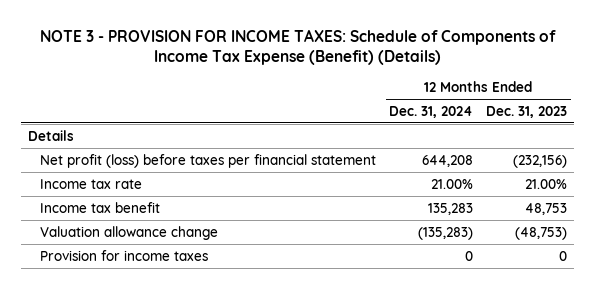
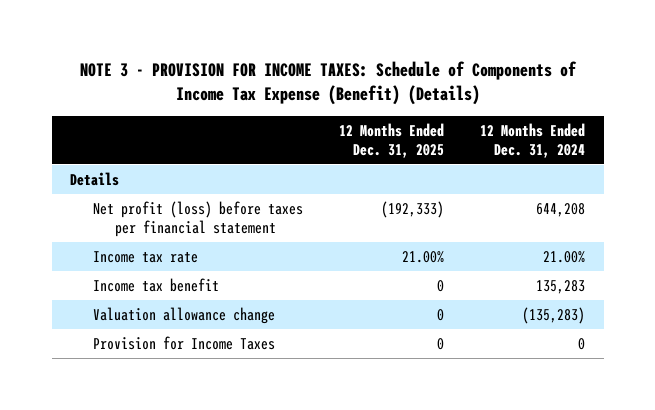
[486,105,568,118] Dec. 31, 2023 -> none
none -> [339,122,445,158] 12 Months Ended Dec. 31, 2025
[39,249,208,261] Provision for income taxes -> [92,335,275,350] Provision for Income Taxes

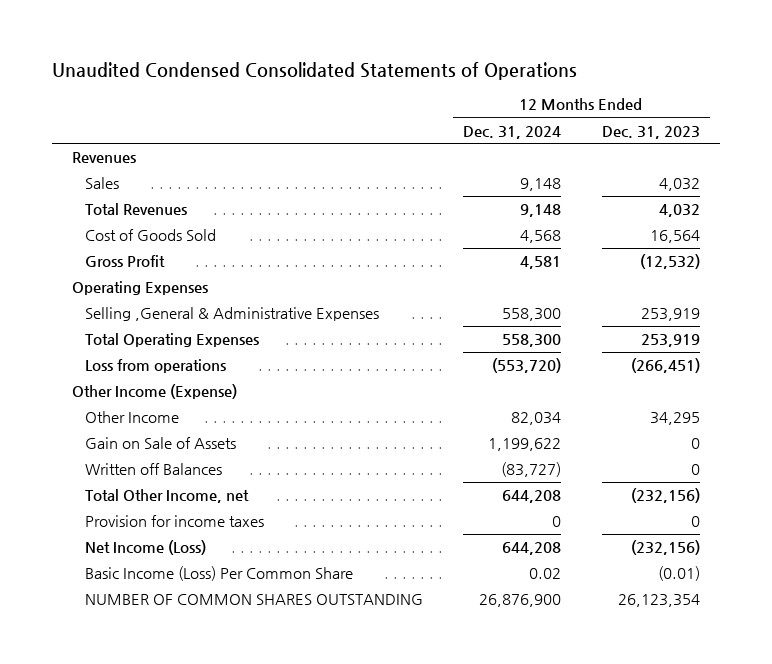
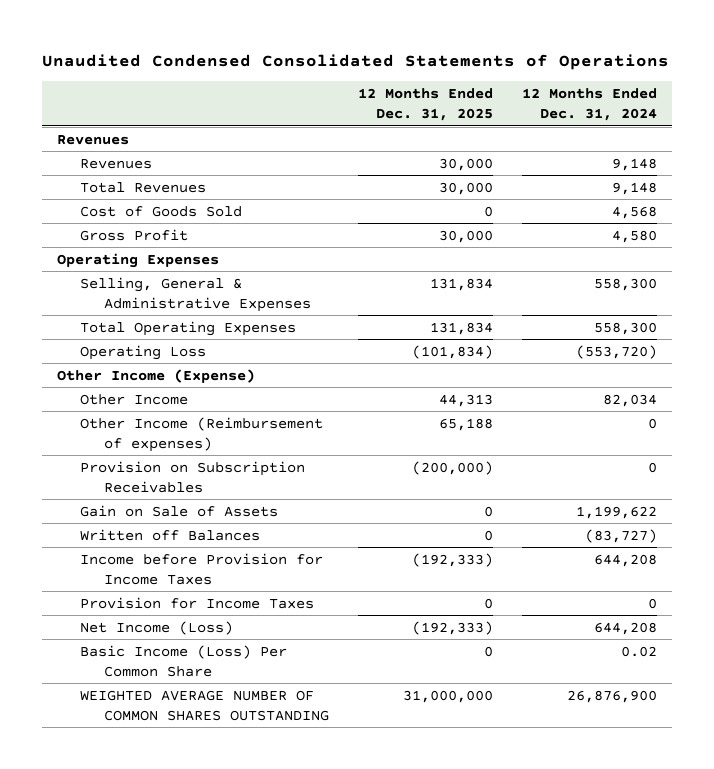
[601,125,700,139] Dec. 31, 2023 -> none
none -> [358,88,494,122] 12 Months Ended Dec. 31, 2025
[85,177,120,190] Sales -> [80,158,153,169] Revenues
[520,256,562,270] 4,581 -> [612,229,658,243] 4,580
[85,307,380,322] Selling ,General & Administrative Expenses -> [80,276,312,312] Selling, General & Administrative Expenses
[85,359,227,374] Loss from operations -> [80,344,207,360] Operating Loss
none -> [80,416,324,452] Other Income (Reimbursement of expenses)
none -> [80,460,306,493] Provision on Subscription Receivables
[85,489,250,504] Total Other Income, net -> [80,552,324,585] Income before Provision for Income Taxes
[85,515,265,528] Provision for income taxes -> [80,596,315,609] Provision for Income Taxes
[85,594,424,606] NUMBER OF COMMON SHARES OUTSTANDING -> [80,689,330,721] WEIGHTED AVERAGE NUMBER OF COMMON SHARES OUTSTANDING

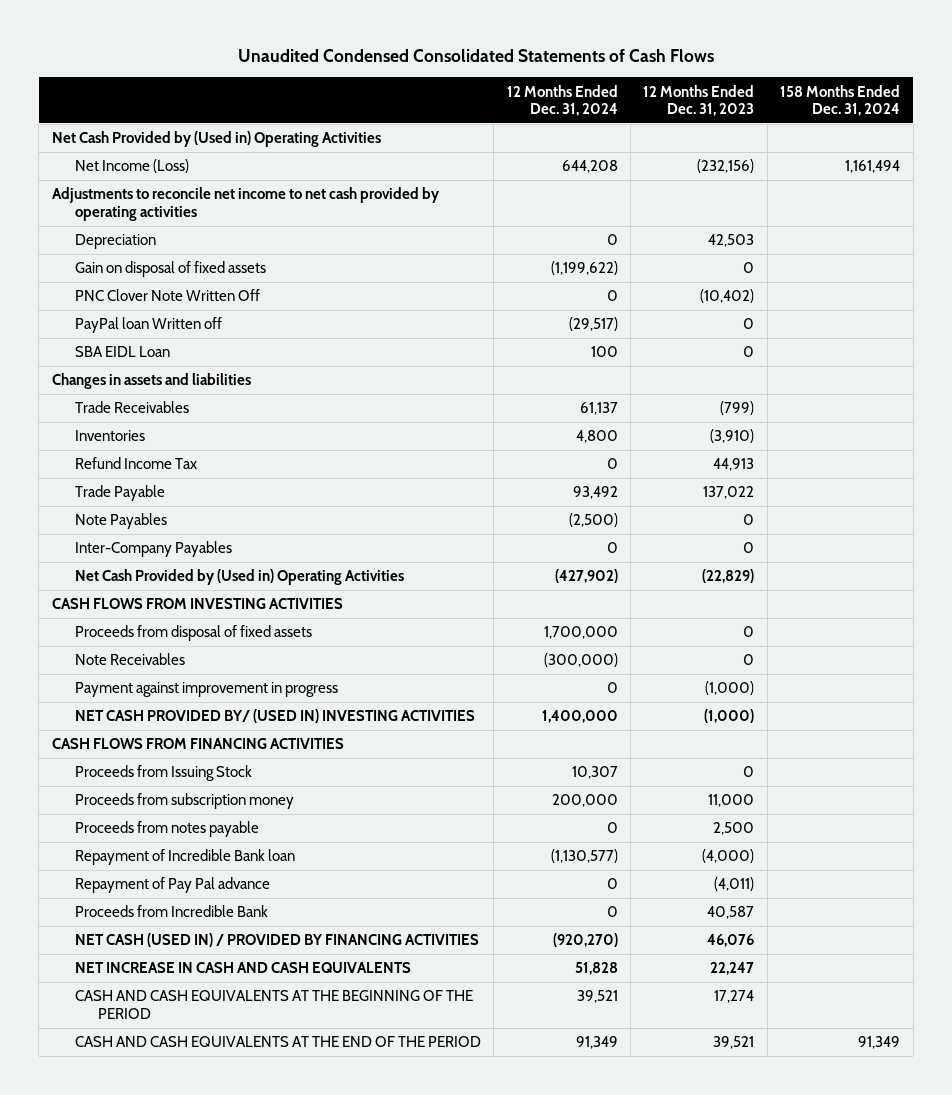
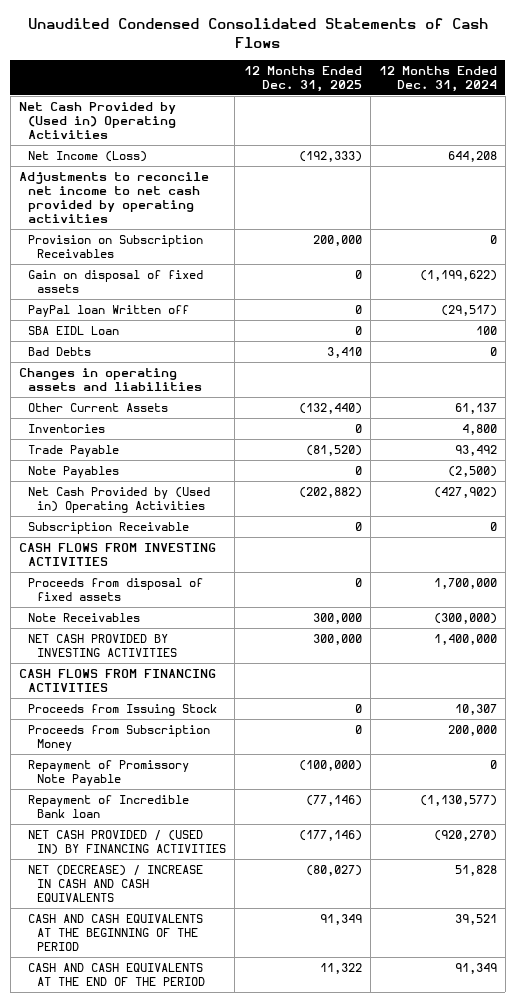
[643,84,755,116] 12 Months Ended Dec. 31, 2023 -> none
[780,84,901,116] 158 Months Ended Dec. 31, 2024 -> none
none -> [243,65,362,92] 12 Months Ended Dec. 31, 2025
[74,234,156,250] Depreciation -> none
none -> [28,235,204,259] Provision on Subscription Receivables
[74,289,260,302] PNC Clover Note Written Off -> none
none -> [28,347,92,357] Bad Debts
[51,373,251,390] Changes in assets and liabilities -> [18,368,203,392] Changes in operating assets and liabilities
[74,401,189,414] Trade Receivables -> [28,403,169,413] Other Current Assets
[74,457,197,470] Refund Income Tax -> none
[74,541,232,558] Inter-Company Payables -> none
none -> [28,522,190,535] Subscription Receivable
[74,682,338,698] Payment against improvement in progress -> none
[74,709,475,724] NET CASH PROVIDED BY/ (USED IN) INVESTING ACTIVITIES -> [28,634,178,658] NET CASH PROVIDED BY INVESTING ACTIVITIES
[74,821,259,838] Proceeds from notes payable -> none
[74,793,294,810] Proceeds from subscription money -> [28,725,211,752] Proceeds from Subscription Money
none -> [28,760,190,787] Repayment of Promissory Note Payable
[74,877,270,894] Repayment of Pay Pal advance -> none
[74,905,268,918] Proceeds from Incredible Bank -> none
[74,933,479,948] NET CASH (USED IN) / PROVIDED BY FINANCING ACTIVITIES -> [28,830,227,856] NET CASH PROVIDED / (USED IN) BY FINANCING ACTIVITIES
[74,962,411,974] NET INCREASE IN CASH AND CASH EQUIVALENTS -> [28,865,204,902] NET (DECREASE) / INCREASE IN CASH AND CASH EQUIVALENTS

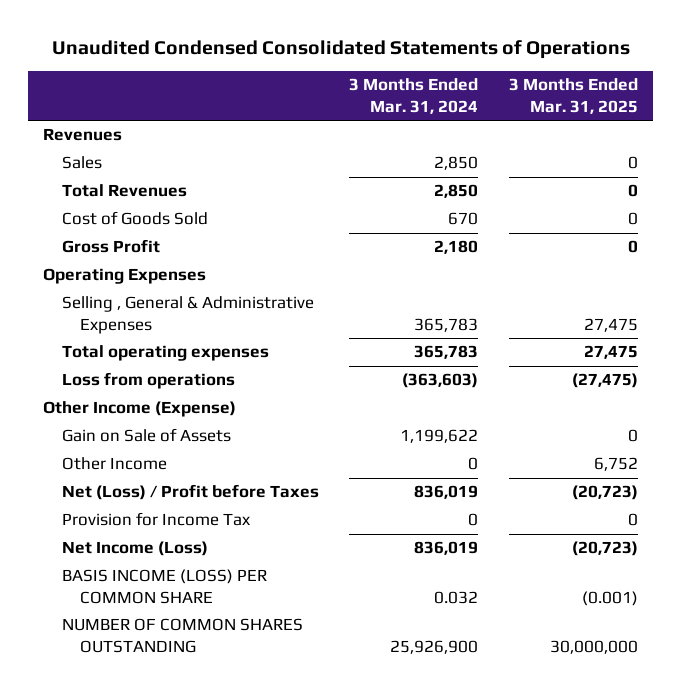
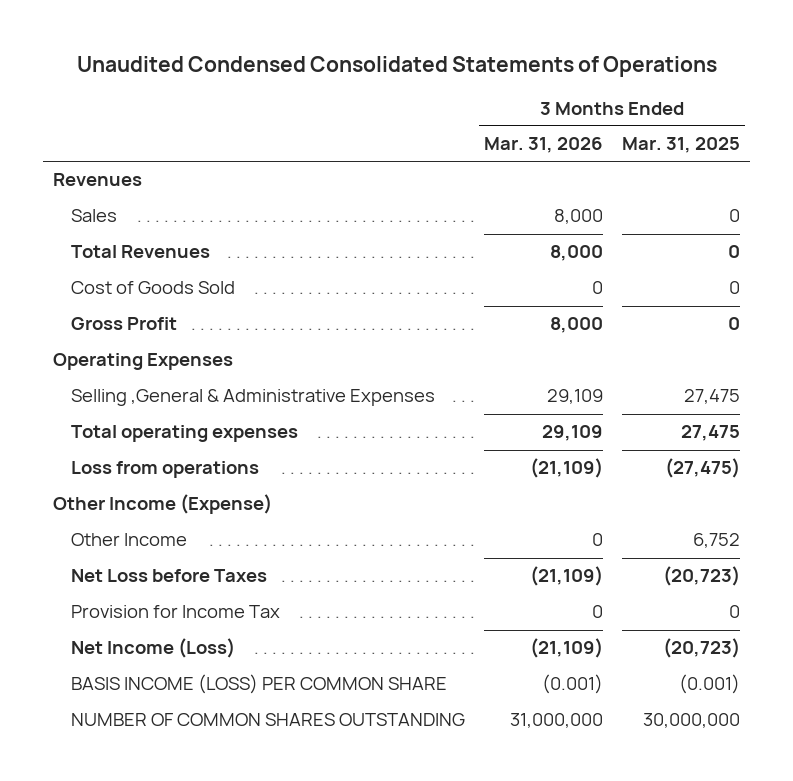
[349,78,479,115] 3 Months Ended Mar. 31, 2024 -> none
none -> [484,137,604,154] Mar. 31, 2026
[61,296,314,334] Selling , General & Administrative Expenses -> [70,389,435,407] Selling ,General & Administrative Expenses
[61,428,231,443] Gain on Sale of Assets -> none
[61,484,319,501] Net (Loss) / Profit before Taxes -> [70,569,267,583] Net Loss before Taxes

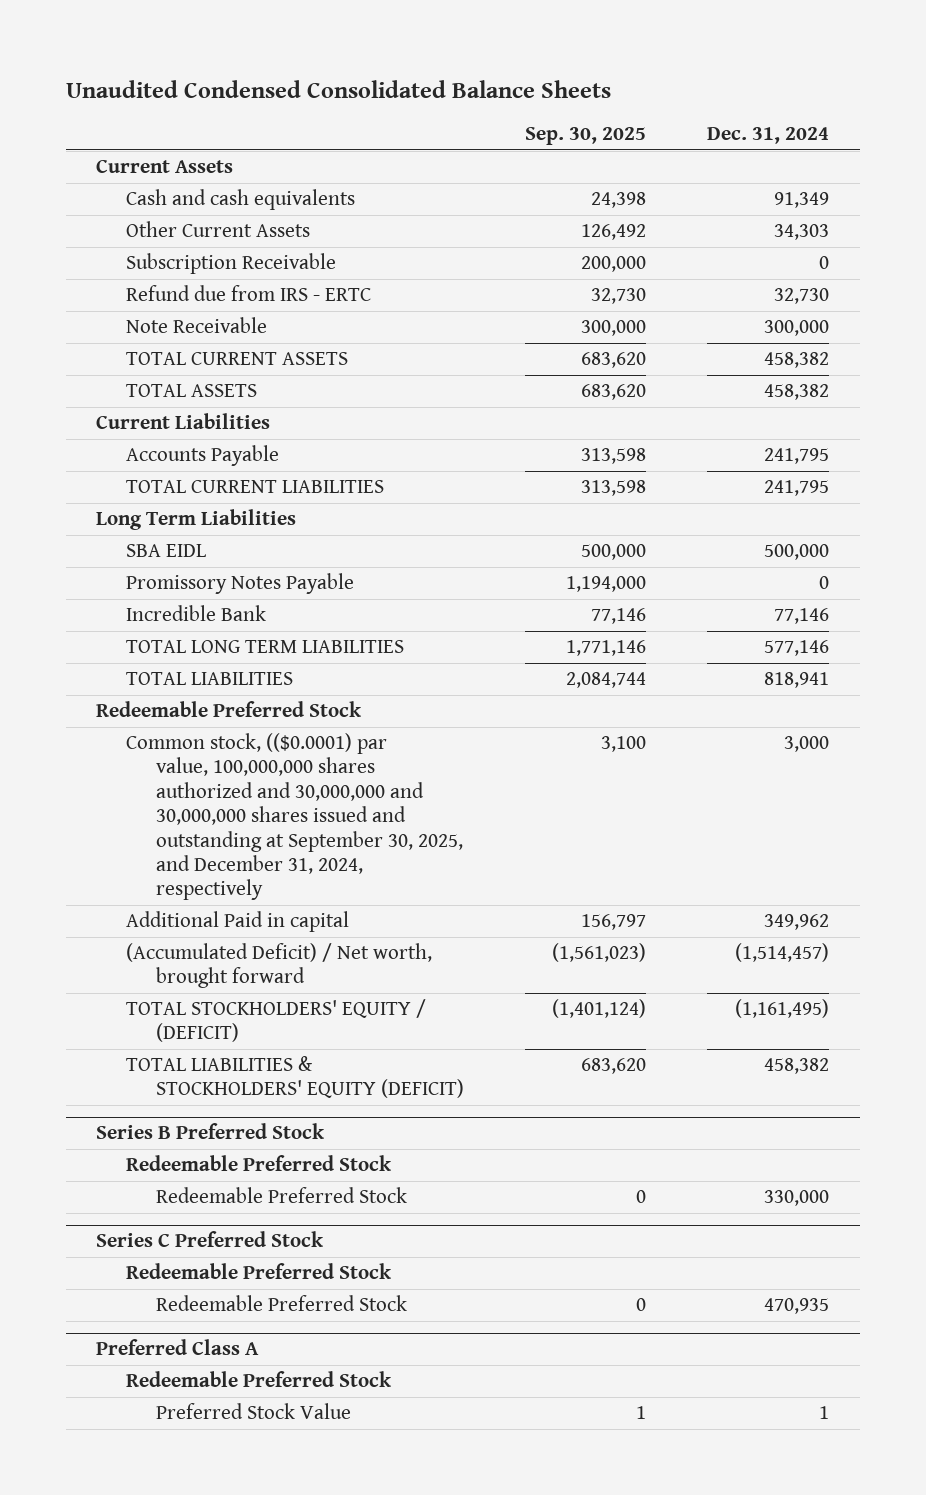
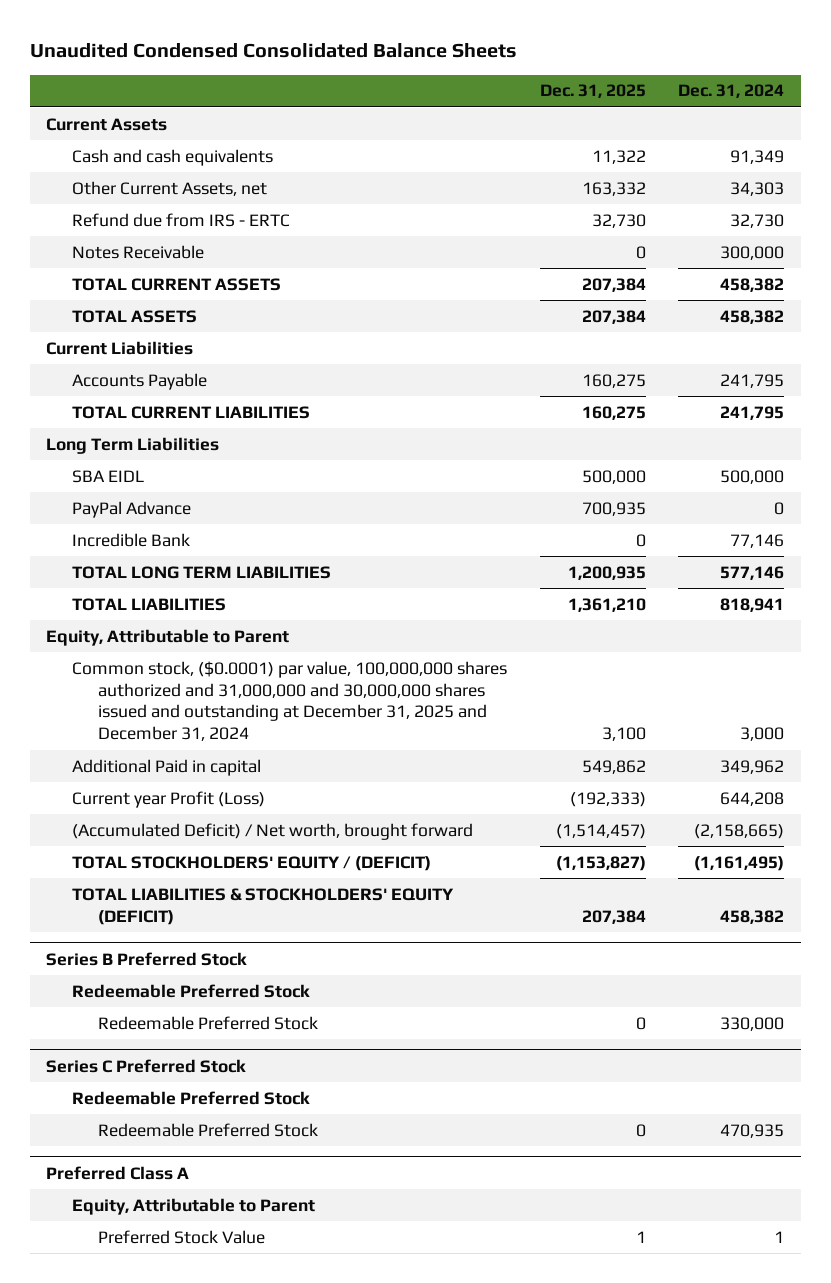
[525,127,647,146] Sep. 30, 2025 -> none
none -> [539,84,646,99] Dec. 31, 2025
[126,253,337,275] Subscription Receivable -> none
[126,221,311,238] Other Current Assets -> [72,180,268,196] Other Current Assets, net
[126,317,268,334] Note Receivable -> [72,244,205,259] Notes Receivable
[126,573,355,595] Promissory Notes Payable -> none
none -> [72,500,192,518] PayPal Advance
[96,701,363,718] Redeemable Preferred Stock -> none
none -> [46,628,290,646] Equity, Attributable to Parent
[126,733,464,901] Common stock, (($0.0001) par value, 100,000,000 shares authorized and 30,000,000 and 30,000,000 shares issued and outstanding at September 30, 2025, and December 31, 2024, respectively -> [72,660,508,742] Common stock, ($0.0001) par value, 100,000,000 shares authorized and 31,000,000 and 30,000,000 shares issued and outstanding at December 31, 2025 and December 31, 2024
none -> [72,790,266,808] Current year Profit (Loss)
[735,943,830,963] (1,514,457) -> [694,823,785,839] (2,158,665)
[126,1371,393,1388] Redeemable Preferred Stock -> none
none -> [72,1197,316,1215] Equity, Attributable to Parent

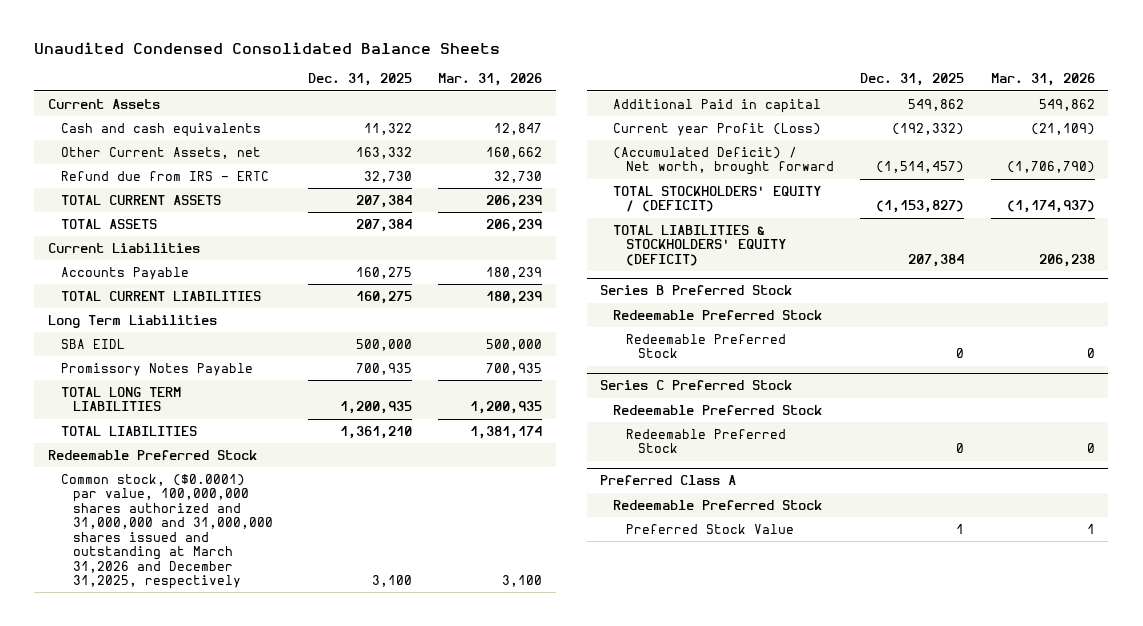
[678,84,785,99] Dec. 31, 2024 -> none
none -> [438,73,543,87] Mar. 31, 2026
[72,244,205,259] Notes Receivable -> none
[72,532,191,547] Incredible Bank -> none
[72,500,192,518] PayPal Advance -> [60,362,253,376] Promissory Notes Payable
[46,628,290,646] Equity, Attributable to Parent -> none
none -> [47,449,257,460] Redeemable Preferred Stock
[72,660,508,742] Common stock, ($0.0001) par value, 100,000,000 shares authorized and 31,000,000 and 30,000,000 shares issued and outstanding at December 31, 2025 and December 31, 2024 -> [60,473,274,589] Common stock, ($0.0001) par value, 100,000,000 shares authorized and 31,000,000 and 31,000,000 shares issued and outstanding at March 31,2026 and December 31,2025, respectively
[569,791,646,807] (192,333) -> [892,122,965,135] (192,332)
[72,1197,316,1215] Equity, Attributable to Parent -> none
none -> [612,499,822,510] Redeemable Preferred Stock

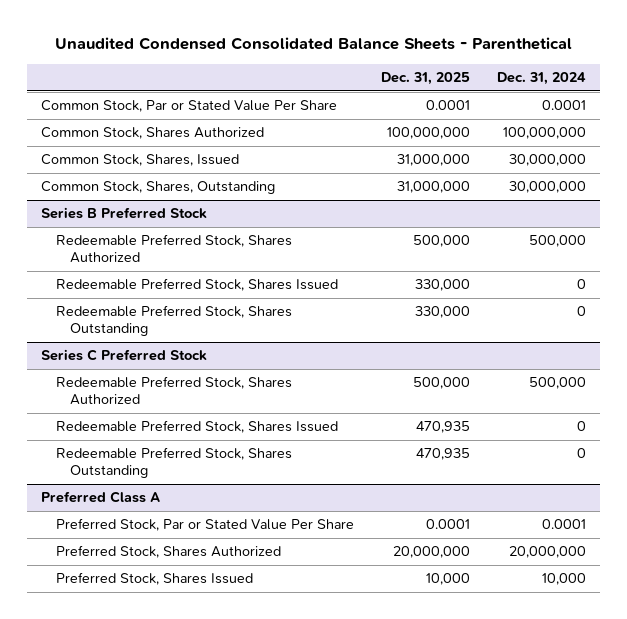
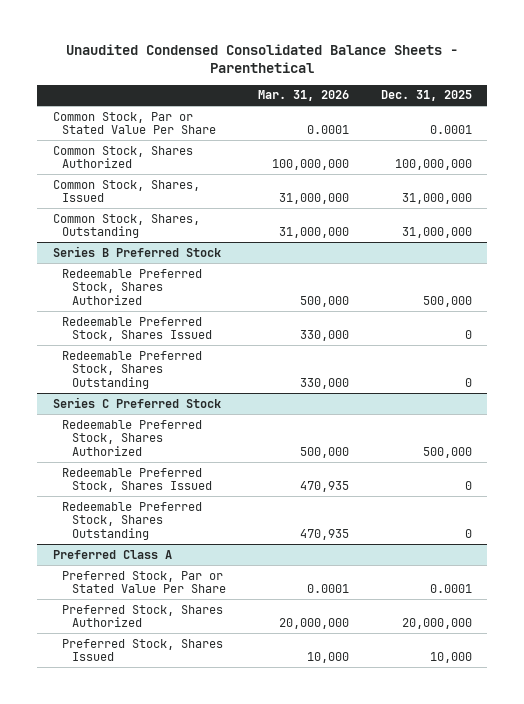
[497,72,587,86] Dec. 31, 2024 -> none
none -> [257,90,349,102] Mar. 31, 2026
[414,279,470,292] 330,000 -> [464,330,472,340] 0
[414,306,470,319] 330,000 -> [464,378,472,388] 0
[415,421,470,434] 470,935 -> [464,481,472,491] 0
[415,448,470,461] 470,935 -> [464,529,472,539] 0

